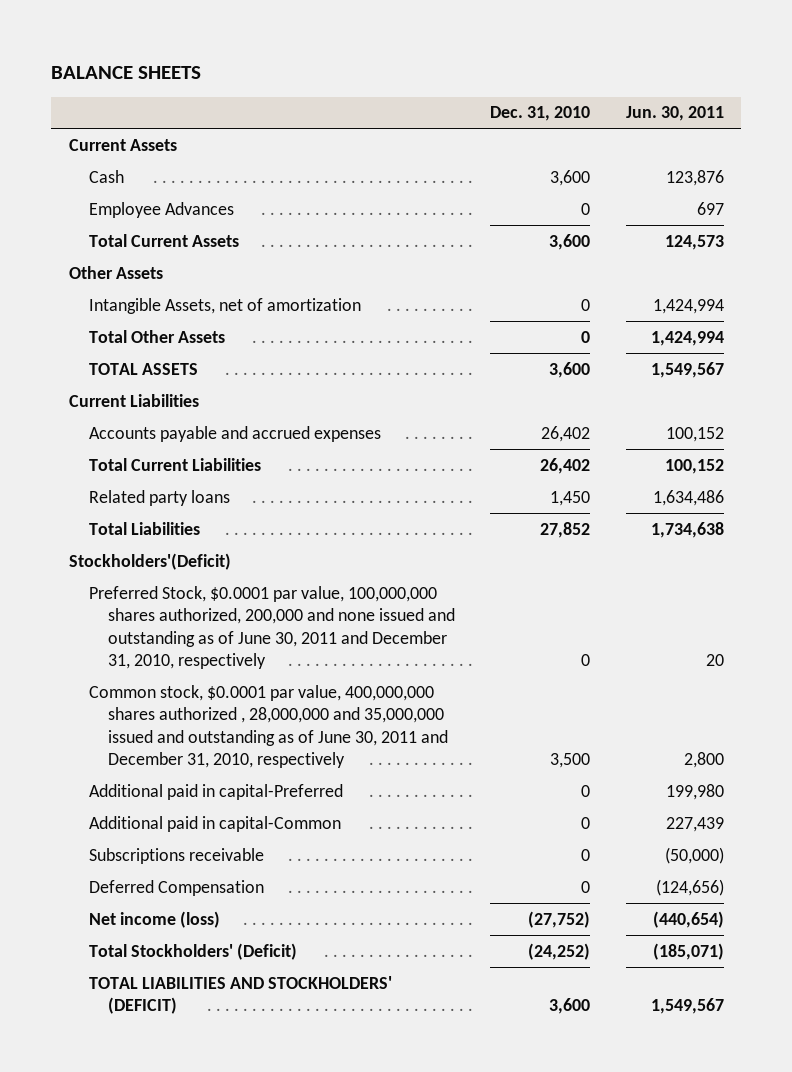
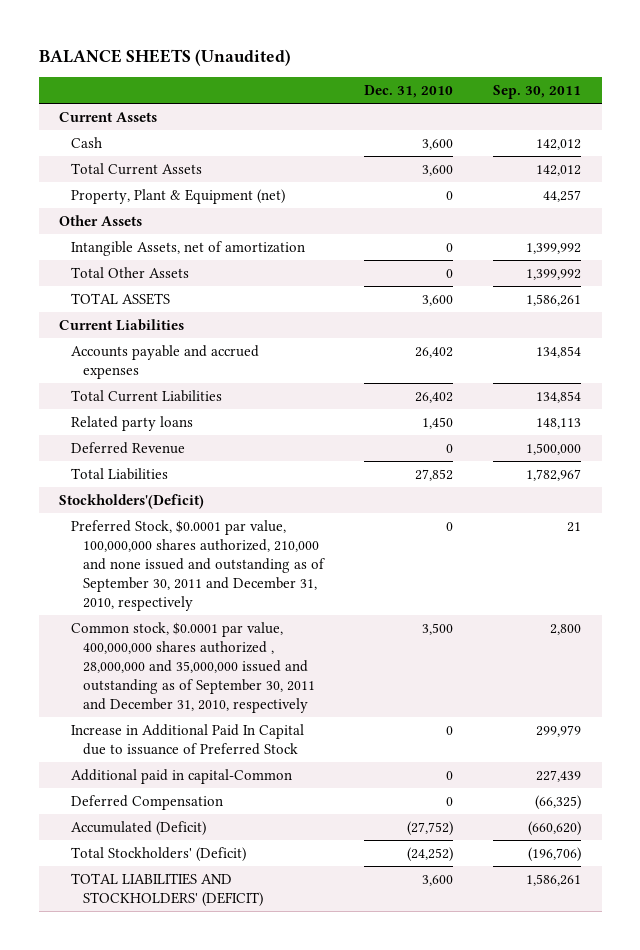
[51,65,202,79] BALANCE SHEETS -> [38,49,291,67] BALANCE SHEETS (Unaudited)
[625,106,724,122] Jun. 30, 2011 -> none
none -> [493,85,582,100] Sep. 30, 2011
[88,201,234,218] Employee Advances -> none
none -> [70,188,285,204] Property, Plant & Equipment (net)
none -> [70,441,185,454] Deferred Revenue
[88,783,343,800] Additional paid in capital-Preferred -> none
[88,585,456,670] Preferred Stock, $0.0001 par value, 100,000,000 shares authorized, 200,000 and none issued and outstanding as of June 30, 2011 and December 31, 2010, respectively -> [70,519,325,611] Preferred Stock, $0.0001 par value, 100,000,000 shares authorized, 210,000 and none issued and outstanding as of September 30, 2011 and December 31, 2010, respectively
[88,684,449,769] Common stock, $0.0001 par value, 400,000,000 shares authorized , 28,000,000 and 35,000,000 issued and outstanding as of June 30, 2011 and December 31, 2010, respectively -> [70,621,315,713] Common stock, $0.0001 par value, 400,000,000 shares authorized , 28,000,000 and 35,000,000 issued and outstanding as of September 30, 2011 and December 31, 2010, respectively
none -> [70,723,304,755] Increase in Additional Paid In Capital due to issuance of Preferred Stock
[88,847,264,864] Subscriptions receivable -> none
[88,910,220,928] Net income (loss) -> [70,820,206,836] Accumulated (Deficit)

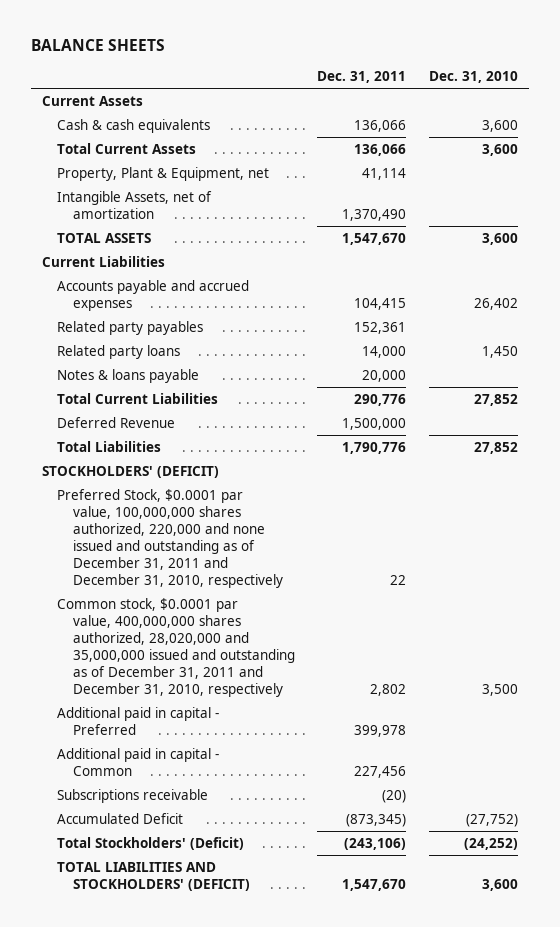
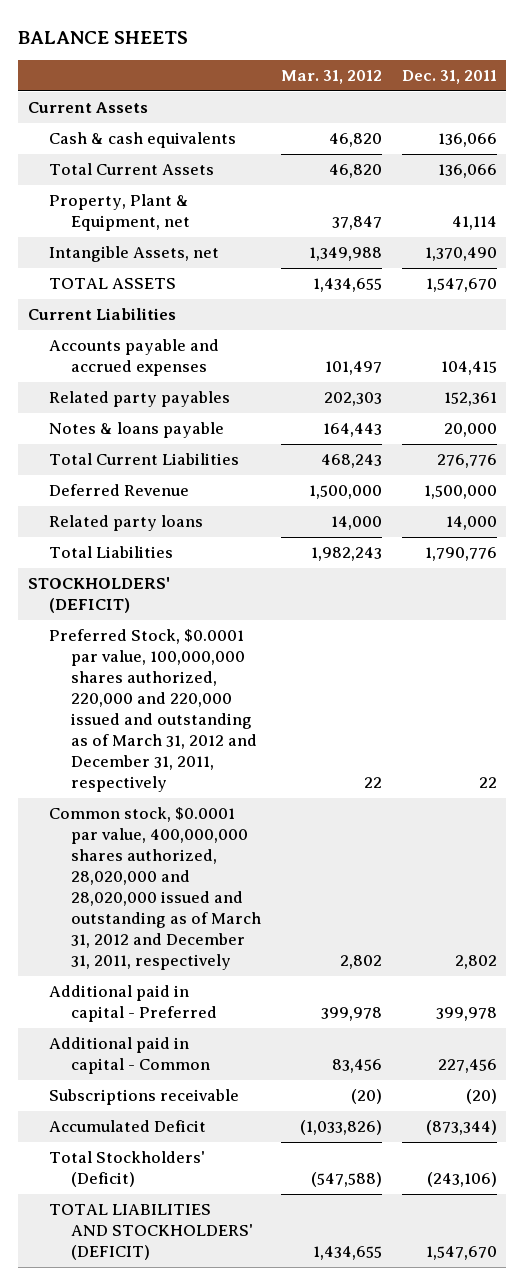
[428,71,518,84] Dec. 31, 2010 -> none
none -> [280,69,382,84] Mar. 31, 2012
[57,190,213,219] Intangible Assets, net of amortization -> [49,246,220,263] Intangible Assets, net
[354,393,407,406] 290,776 -> [436,454,497,469] 276,776
[57,344,181,359] Related party loans -> [49,515,204,532] Related party loans
[57,488,283,588] Preferred Stock, $0.0001 par value, 100,000,000 shares authorized, 220,000 and none issued and outstanding as of December 31, 2011 and December 31, 2010, respectively -> [49,629,257,793] Preferred Stock, $0.0001 par value, 100,000,000 shares authorized, 220,000 and 220,000 issued and outstanding as of March 31, 2012 and December 31, 2011, respectively
[57,597,295,697] Common stock, $0.0001 par value, 400,000,000 shares authorized, 28,020,000 and 35,000,000 issued and outstanding as of December 31, 2011 and December 31, 2010, respectively -> [49,807,261,971] Common stock, $0.0001 par value, 400,000,000 shares authorized, 28,020,000 and 28,020,000 issued and outstanding as of March 31, 2012 and December 31, 2011, respectively
[346,813,407,827] (873,345) -> [425,1120,497,1136] (873,344)

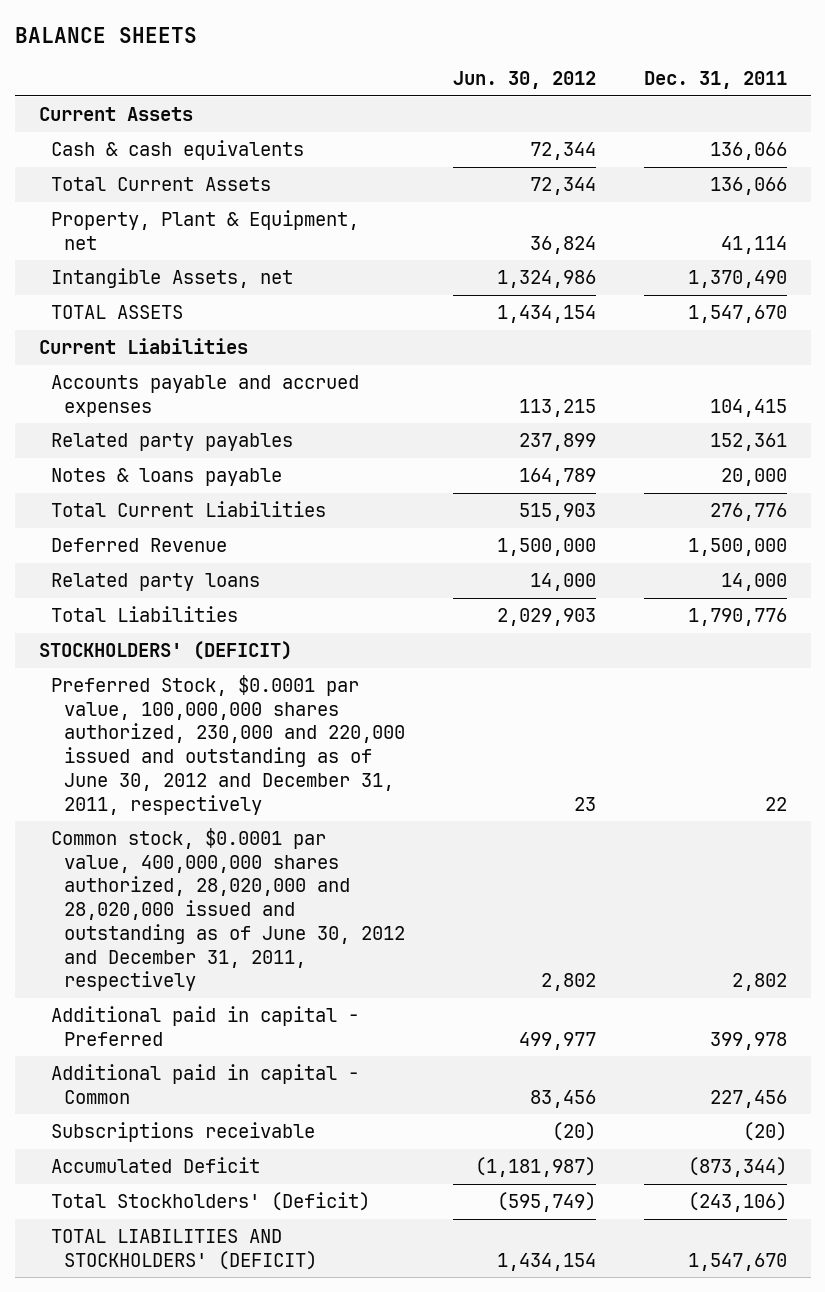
[280,69,382,84] Mar. 31, 2012 -> none
none -> [453,71,597,90] Jun. 30, 2012
[49,629,257,793] Preferred Stock, $0.0001 par value, 100,000,000 shares authorized, 220,000 and 220,000 issued and outstanding as of March 31, 2012 and December 31, 2011, respectively -> [51,674,406,815] Preferred Stock, $0.0001 par value, 100,000,000 shares authorized, 230,000 and 220,000 issued and outstanding as of June 30, 2012 and December 31, 2011, respectively
[49,807,261,971] Common stock, $0.0001 par value, 400,000,000 shares authorized, 28,020,000 and 28,020,000 issued and outstanding as of March 31, 2012 and December 31, 2011, respectively -> [51,827,406,992] Common stock, $0.0001 par value, 400,000,000 shares authorized, 28,020,000 and 28,020,000 issued and outstanding as of June 30, 2012 and December 31, 2011, respectively

